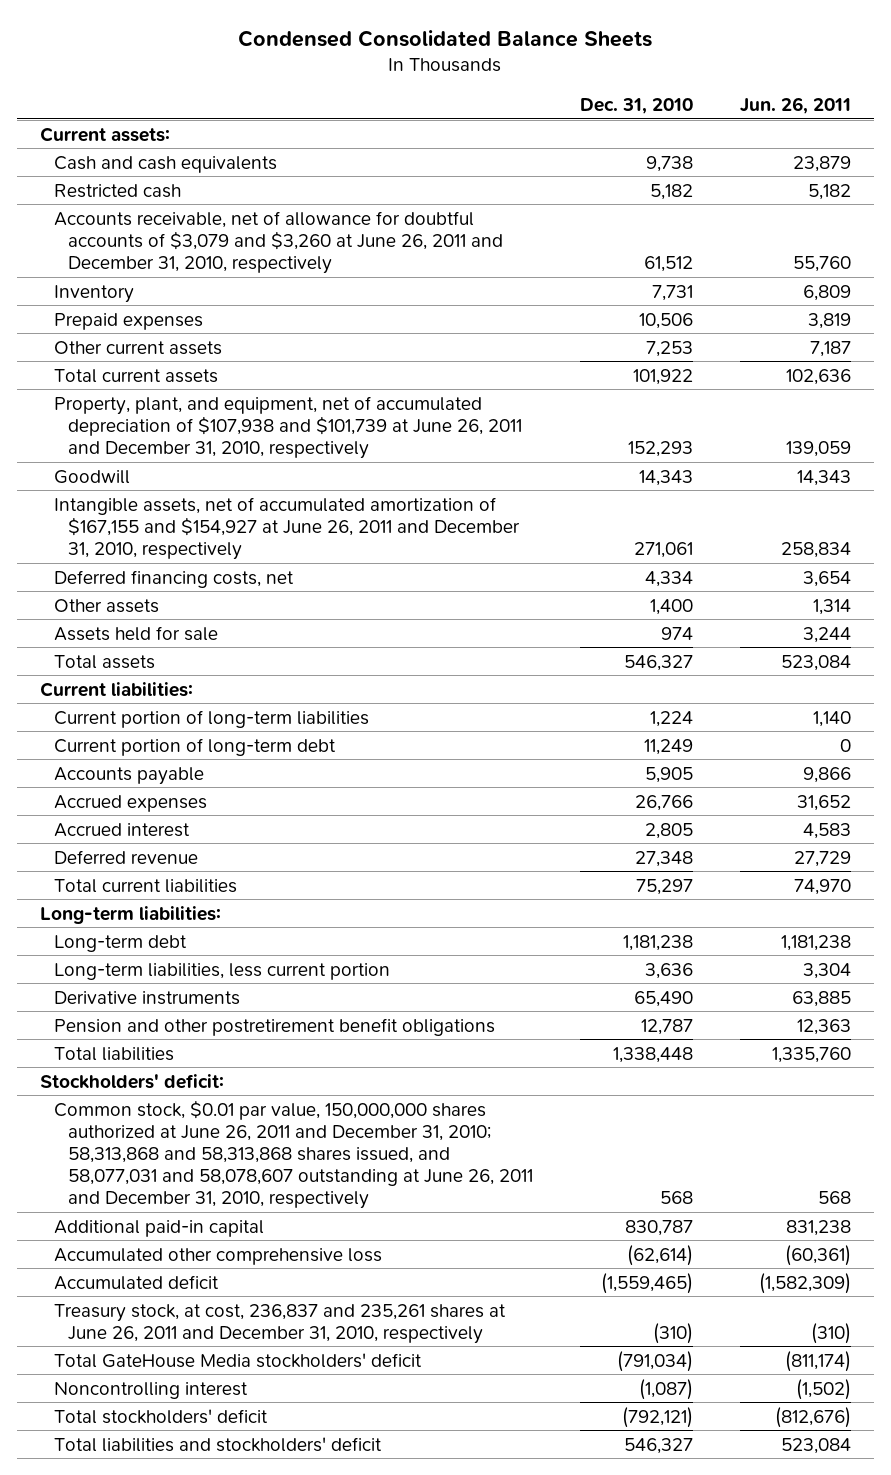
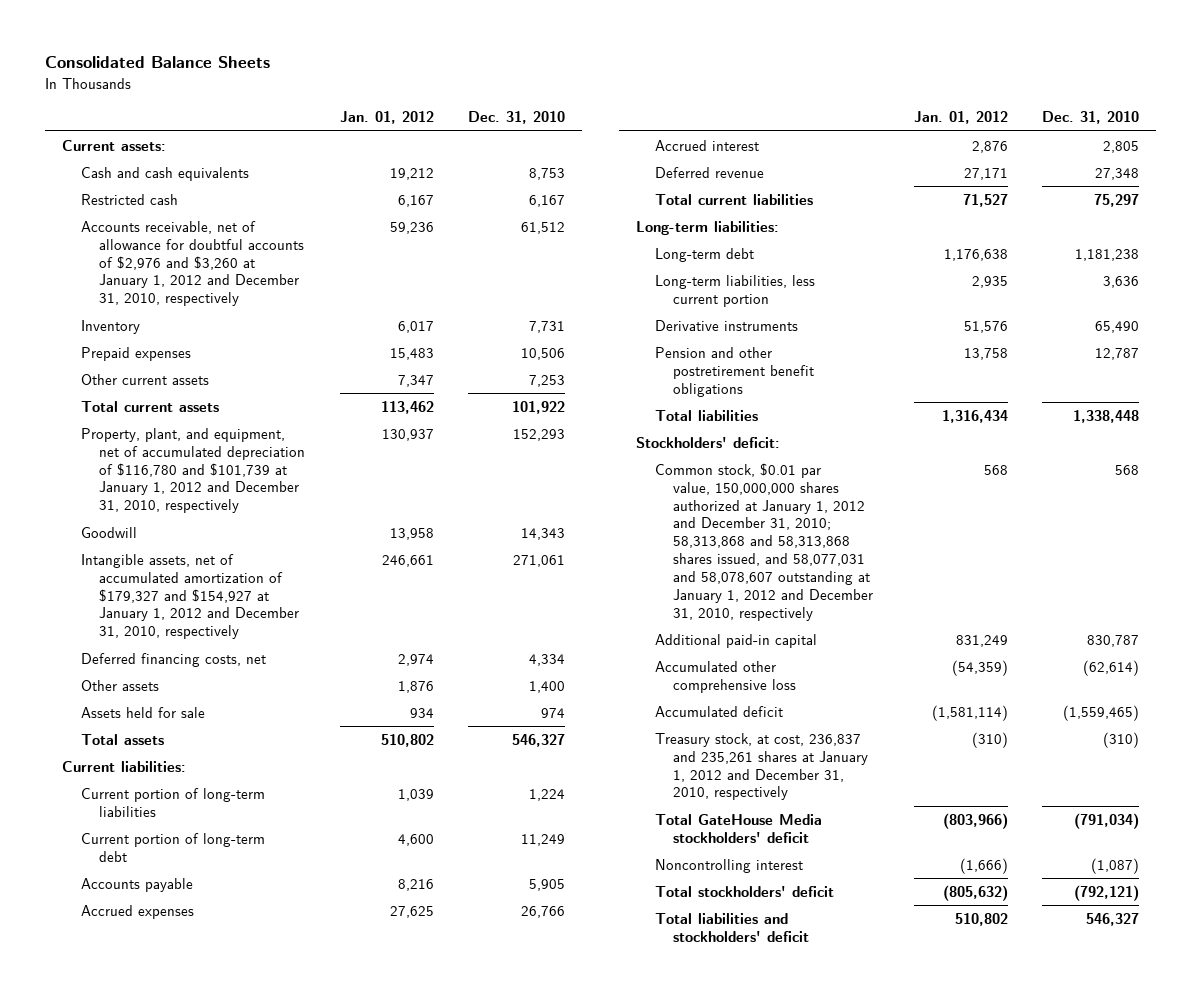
[238,29,653,47] Condensed Consolidated Balance Sheets -> [45,56,271,69] Consolidated Balance Sheets
[739,96,851,114] Jun. 26, 2011 -> none
none -> [339,111,434,125] Jan. 01, 2012
[646,155,694,172] 9,738 -> [528,167,565,180] 8,753
[650,183,694,200] 5,182 -> [528,194,565,207] 6,167
[54,210,504,274] Accounts receivable, net of allowance for doubtful accounts of $3,079 and $3,260 at June 26, 2011 and December 31, 2010, respectively -> [80,220,305,307] Accounts receivable, net of allowance for doubtful accounts of $2,976 and $3,260 at January 1, 2012 and December 31, 2010, respectively
[54,395,523,459] Property, plant, and equipment, net of accumulated depreciation of $107,938 and $101,739 at June 26, 2011 and December 31, 2010, respectively -> [80,427,306,514] Property, plant, and equipment, net of accumulated depreciation of $116,780 and $101,739 at January 1, 2012 and December 31, 2010, respectively
[54,496,521,560] Intangible assets, net of accumulated amortization of $167,155 and $154,927 at June 26, 2011 and December 31, 2010, respectively -> [80,553,300,640] Intangible assets, net of accumulated amortization of $179,327 and $154,927 at January 1, 2012 and December 31, 2010, respectively
[54,1099,534,1210] Common stock, $0.01 par value, 150,000,000 shares authorized at June 26, 2011 and December 31, 2010; 58,313,868 and 58,313,868 shares issued, and 58,077,031 and 58,078,607 outstanding at June 26, 2011 and December 31, 2010, respectively -> [654,462,874,621] Common stock, $0.01 par value, 150,000,000 shares authorized at January 1, 2012 and December 31, 2010; 58,313,868 and 58,313,868 shares issued, and 58,077,031 and 58,078,607 outstanding at January 1, 2012 and December 31, 2010, respectively
[54,1303,507,1344] Treasury stock, at cost, 236,837 and 235,261 shares at June 26, 2011 and December 31, 2010, respectively -> [654,732,869,801] Treasury stock, at cost, 236,837 and 235,261 shares at January 1, 2012 and December 31, 2010, respectively

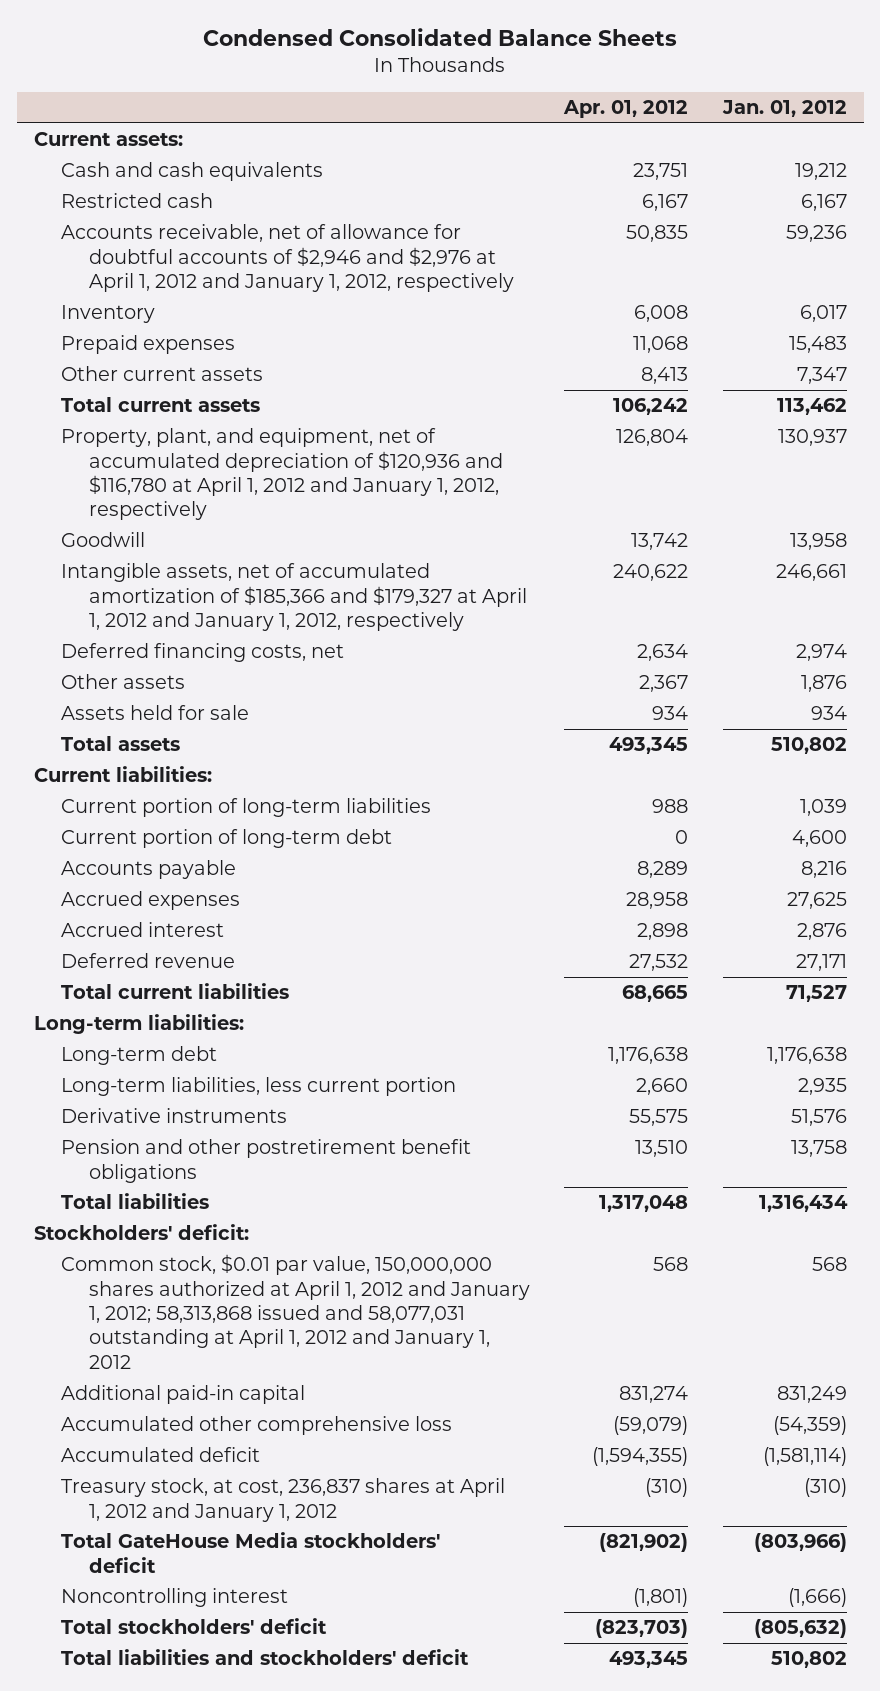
[45,56,271,69] Consolidated Balance Sheets -> [203,28,678,47] Condensed Consolidated Balance Sheets
[467,111,565,125] Dec. 31, 2010 -> none
none -> [563,100,689,119] Apr. 01, 2012
[80,220,305,307] Accounts receivable, net of allowance for doubtful accounts of $2,976 and $3,260 at January 1, 2012 and December 31, 2010, respectively -> [61,224,514,293] Accounts receivable, net of allowance for doubtful accounts of $2,946 and $2,976 at April 1, 2012 and January 1, 2012, respectively
[80,427,306,514] Property, plant, and equipment, net of accumulated depreciation of $116,780 and $101,739 at January 1, 2012 and December 31, 2010, respectively -> [61,428,503,521] Property, plant, and equipment, net of accumulated depreciation of $120,936 and $116,780 at April 1, 2012 and January 1, 2012, respectively
[80,553,300,640] Intangible assets, net of accumulated amortization of $179,327 and $154,927 at January 1, 2012 and December 31, 2010, respectively -> [61,563,527,632] Intangible assets, net of accumulated amortization of $185,366 and $179,327 at April 1, 2012 and January 1, 2012, respectively
[654,462,874,621] Common stock, $0.01 par value, 150,000,000 shares authorized at January 1, 2012 and December 31, 2010; 58,313,868 and 58,313,868 shares issued, and 58,077,031 and 58,078,607 outstanding at January 1, 2012 and December 31, 2010, respectively -> [61,1254,530,1369] Common stock, $0.01 par value, 150,000,000 shares authorized at April 1, 2012 and January 1, 2012; 58,313,868 issued and 58,077,031 outstanding at April 1, 2012 and January 1, 2012
[654,732,869,801] Treasury stock, at cost, 236,837 and 235,261 shares at January 1, 2012 and December 31, 2010, respectively -> [61,1478,506,1522] Treasury stock, at cost, 236,837 shares at April 1, 2012 and January 1, 2012

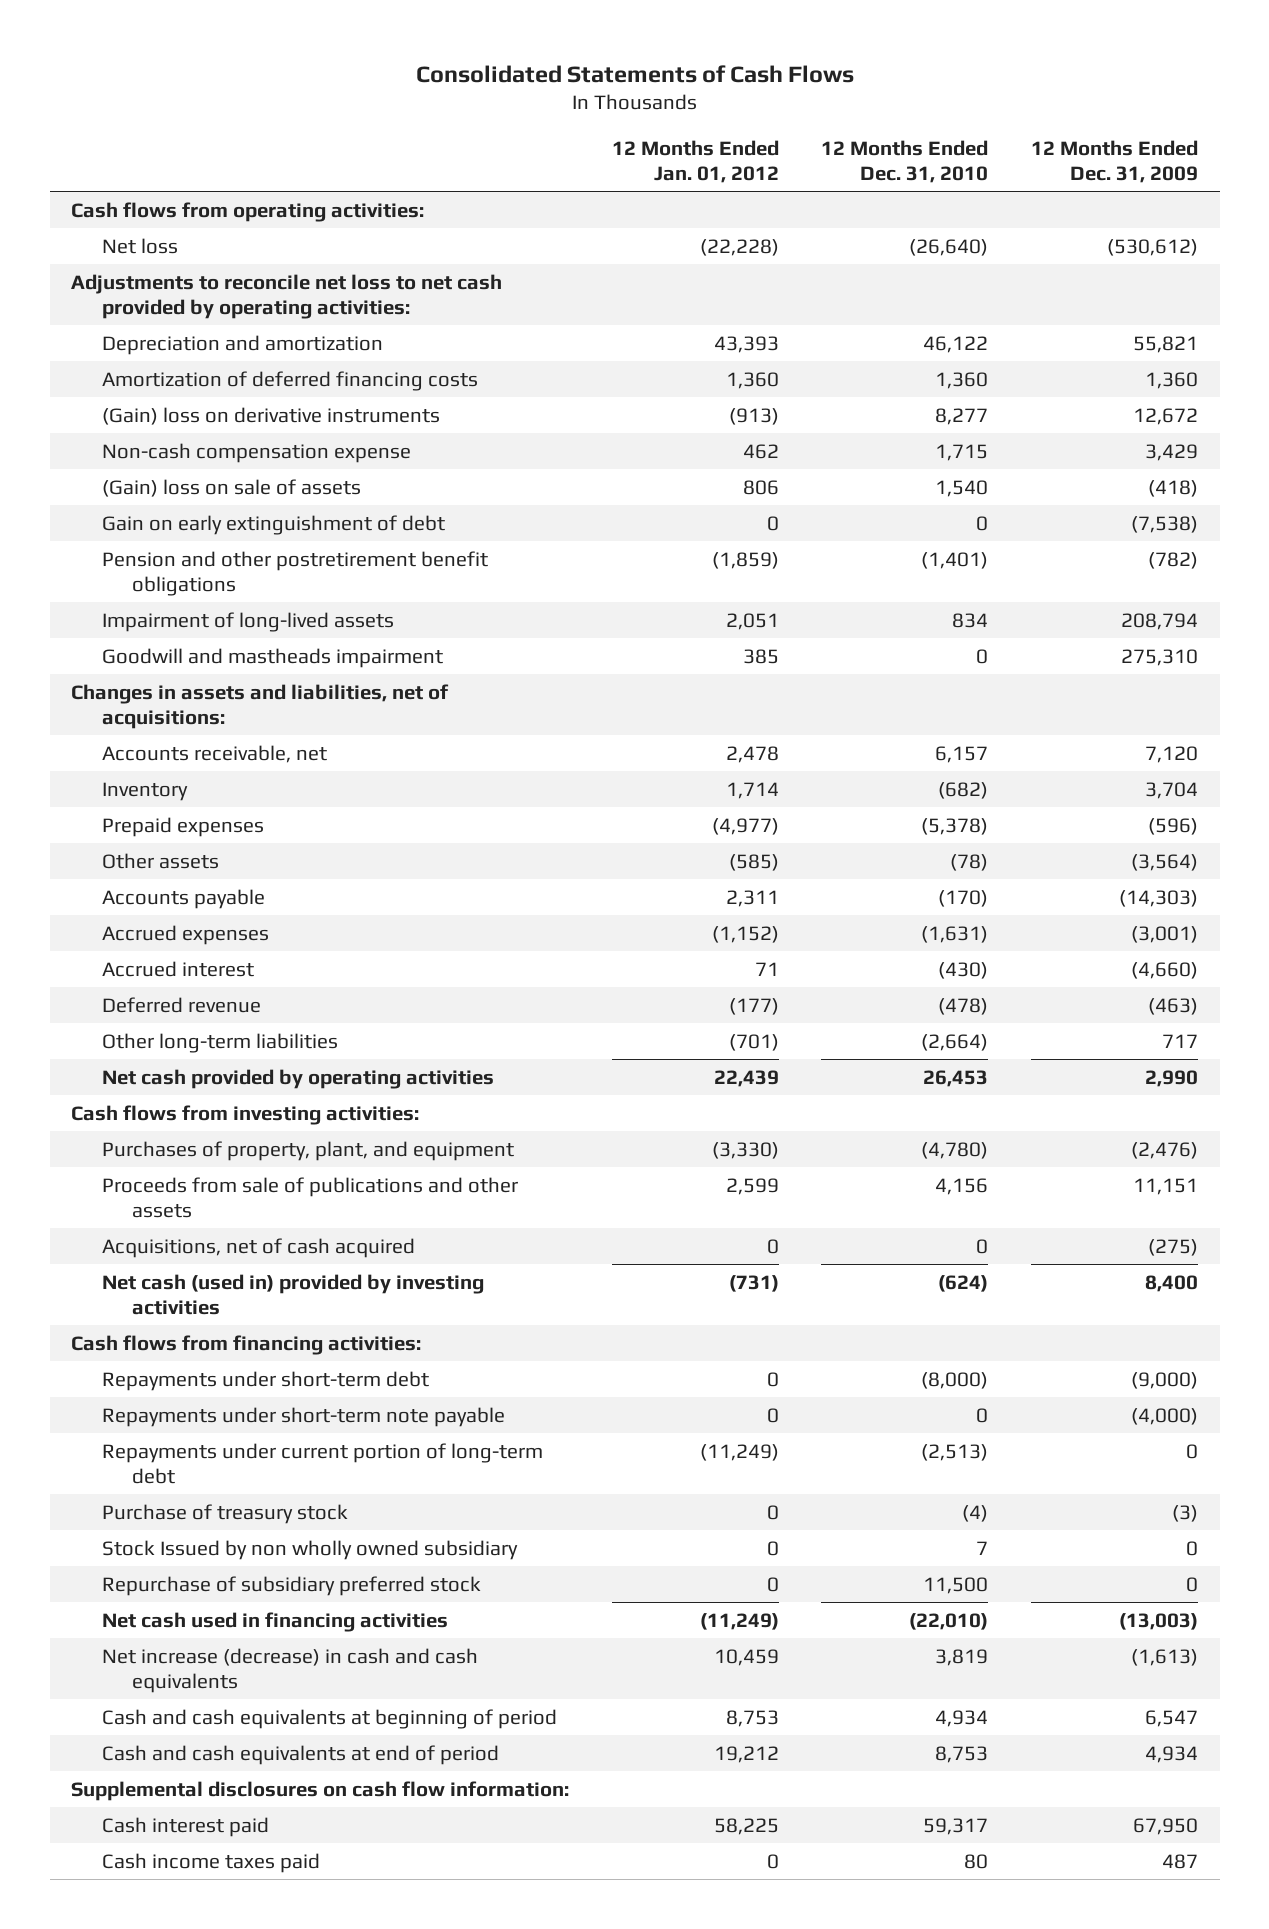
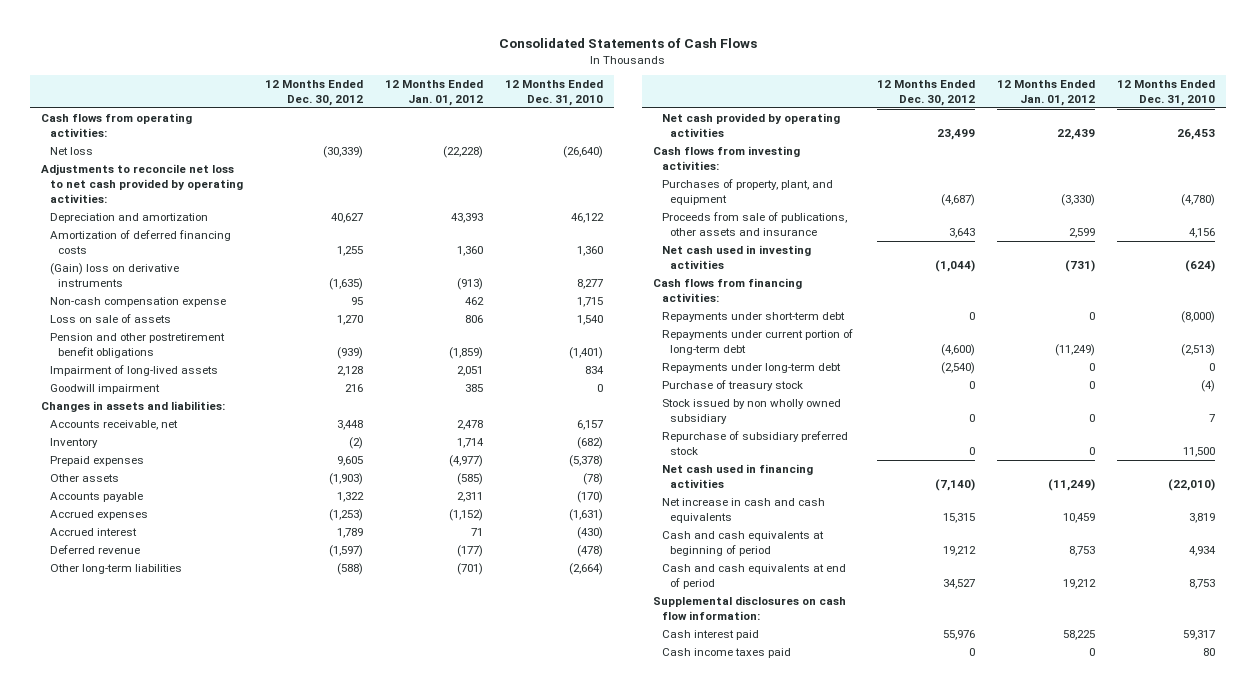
[1031,139,1199,183] 12 Months Ended Dec. 31, 2009 -> none
none -> [264,80,363,107] 12 Months Ended Dec. 30, 2012
[101,514,445,535] Gain on early extinguishment of debt -> none
[101,478,361,497] (Gain) loss on sale of assets -> [49,314,171,324] Loss on sale of assets
[101,647,443,668] Goodwill and mastheads impairment -> [49,384,160,395] Goodwill impairment
[70,683,449,729] Changes in assets and liabilities, net of acquisitions: -> [41,401,226,413] Changes in assets and liabilities:
[101,1237,415,1258] Acquisitions, net of cash acquired -> none
[101,1176,518,1218] Proceeds from sale of publications and other assets -> [661,212,847,236] Proceeds from sale of publications, other assets and insurance
[101,1273,484,1315] Net cash (used in) provided by investing activities -> [661,245,811,269] Net cash used in investing activities
[101,1406,505,1427] Repayments under short-term note payable -> none
none -> [661,363,841,374] Repayments under long-term debt
[101,1539,518,1560] Stock Issued by non wholly owned subsidiary -> [661,399,841,424] Stock issued by non wholly owned subsidiary
[101,1647,478,1693] Net increase (decrease) in cash and cash equivalents -> [661,498,825,523] Net increase in cash and cash equivalents

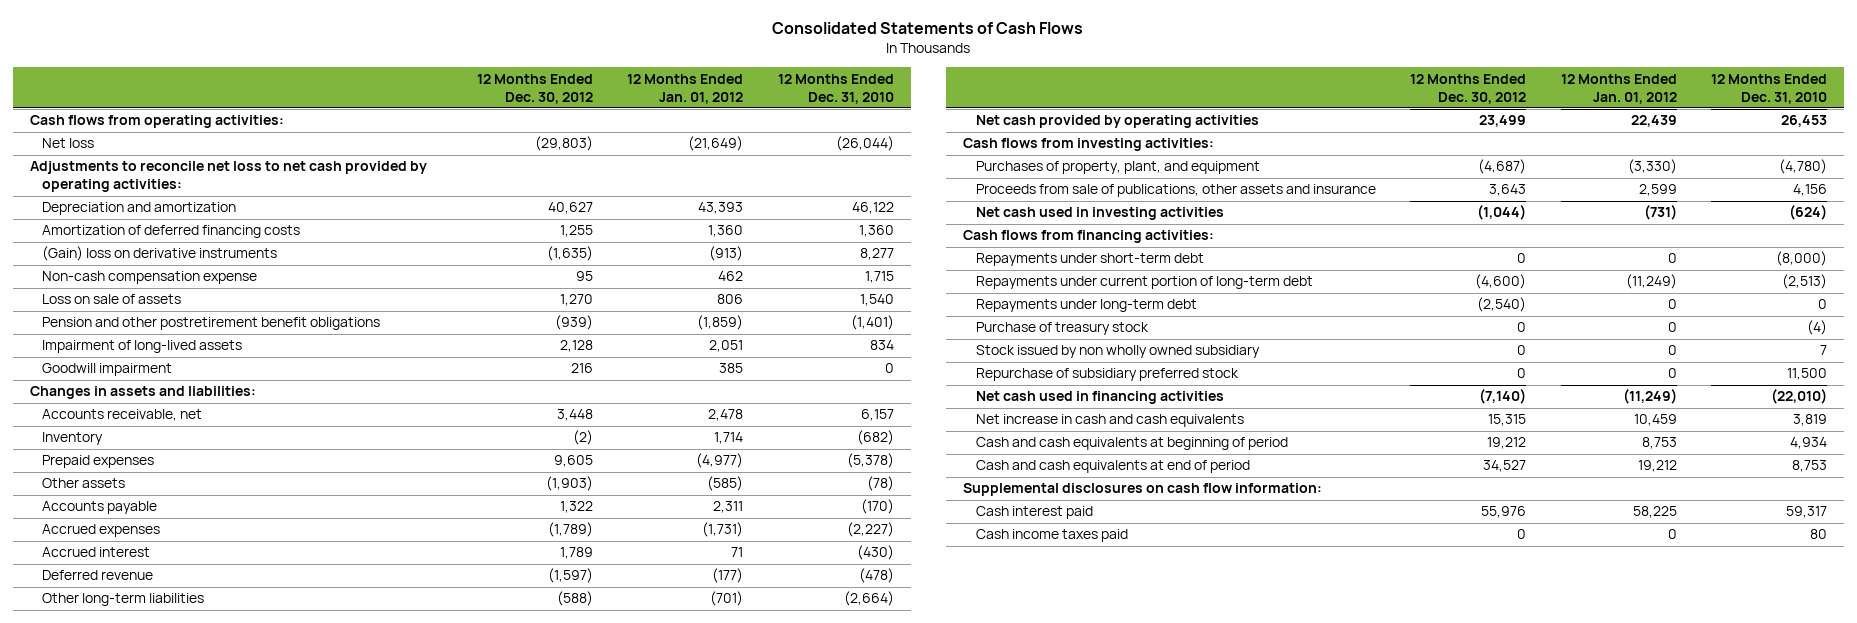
[322,146,363,159] (30,339) -> [534,136,593,152] (29,803)
[442,146,483,159] (22,228) -> [688,136,744,152] (21,649)
[562,146,603,159] (26,640) -> [835,136,894,152] (26,044)
[328,509,363,522] (1,253) -> [547,522,593,538] (1,789)
[448,509,483,522] (1,152) -> [702,522,744,538] (1,731)
[568,509,603,522] (1,631) -> [846,522,894,538] (2,227)

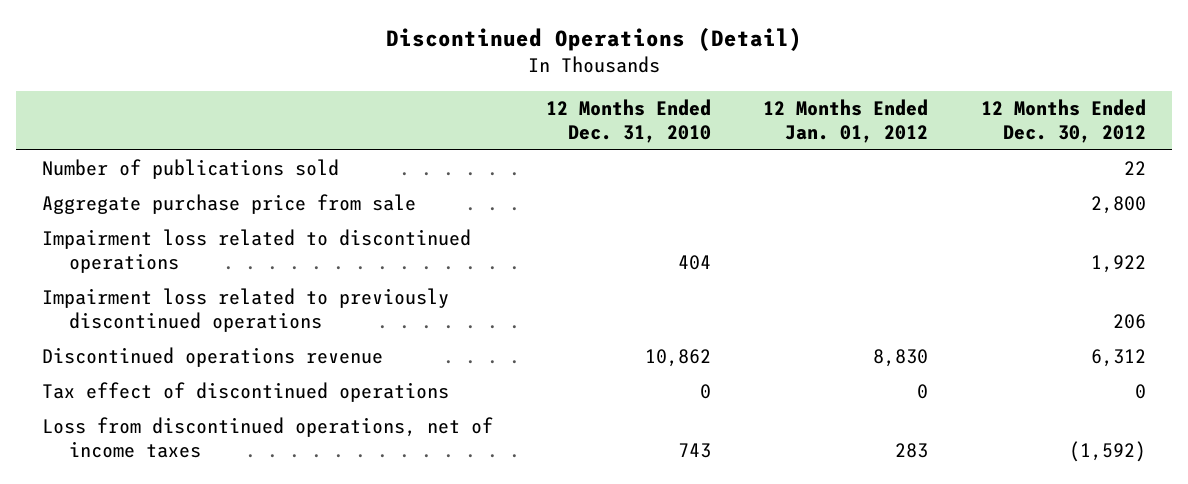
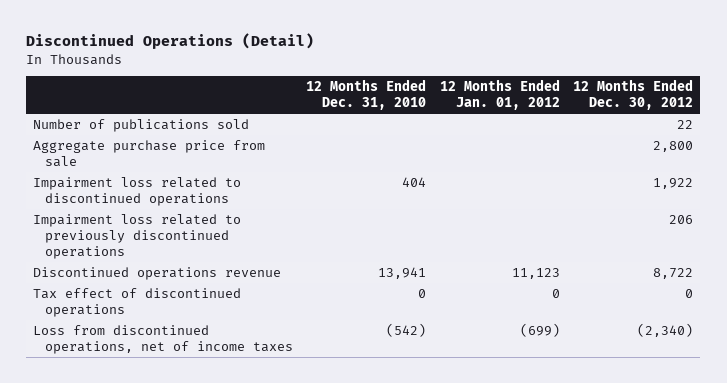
[644,349,711,368] 10,862 -> [378,266,427,279] 13,941
[873,349,929,368] 8,830 -> [511,267,560,279] 11,123
[1090,349,1146,368] 6,312 -> [653,267,694,279] 8,722
[677,442,711,458] 743 -> [386,322,427,337] (542)
[895,442,929,458] 283 -> [519,322,560,337] (699)
[1068,440,1146,462] (1,592) -> [637,322,694,337] (2,340)

